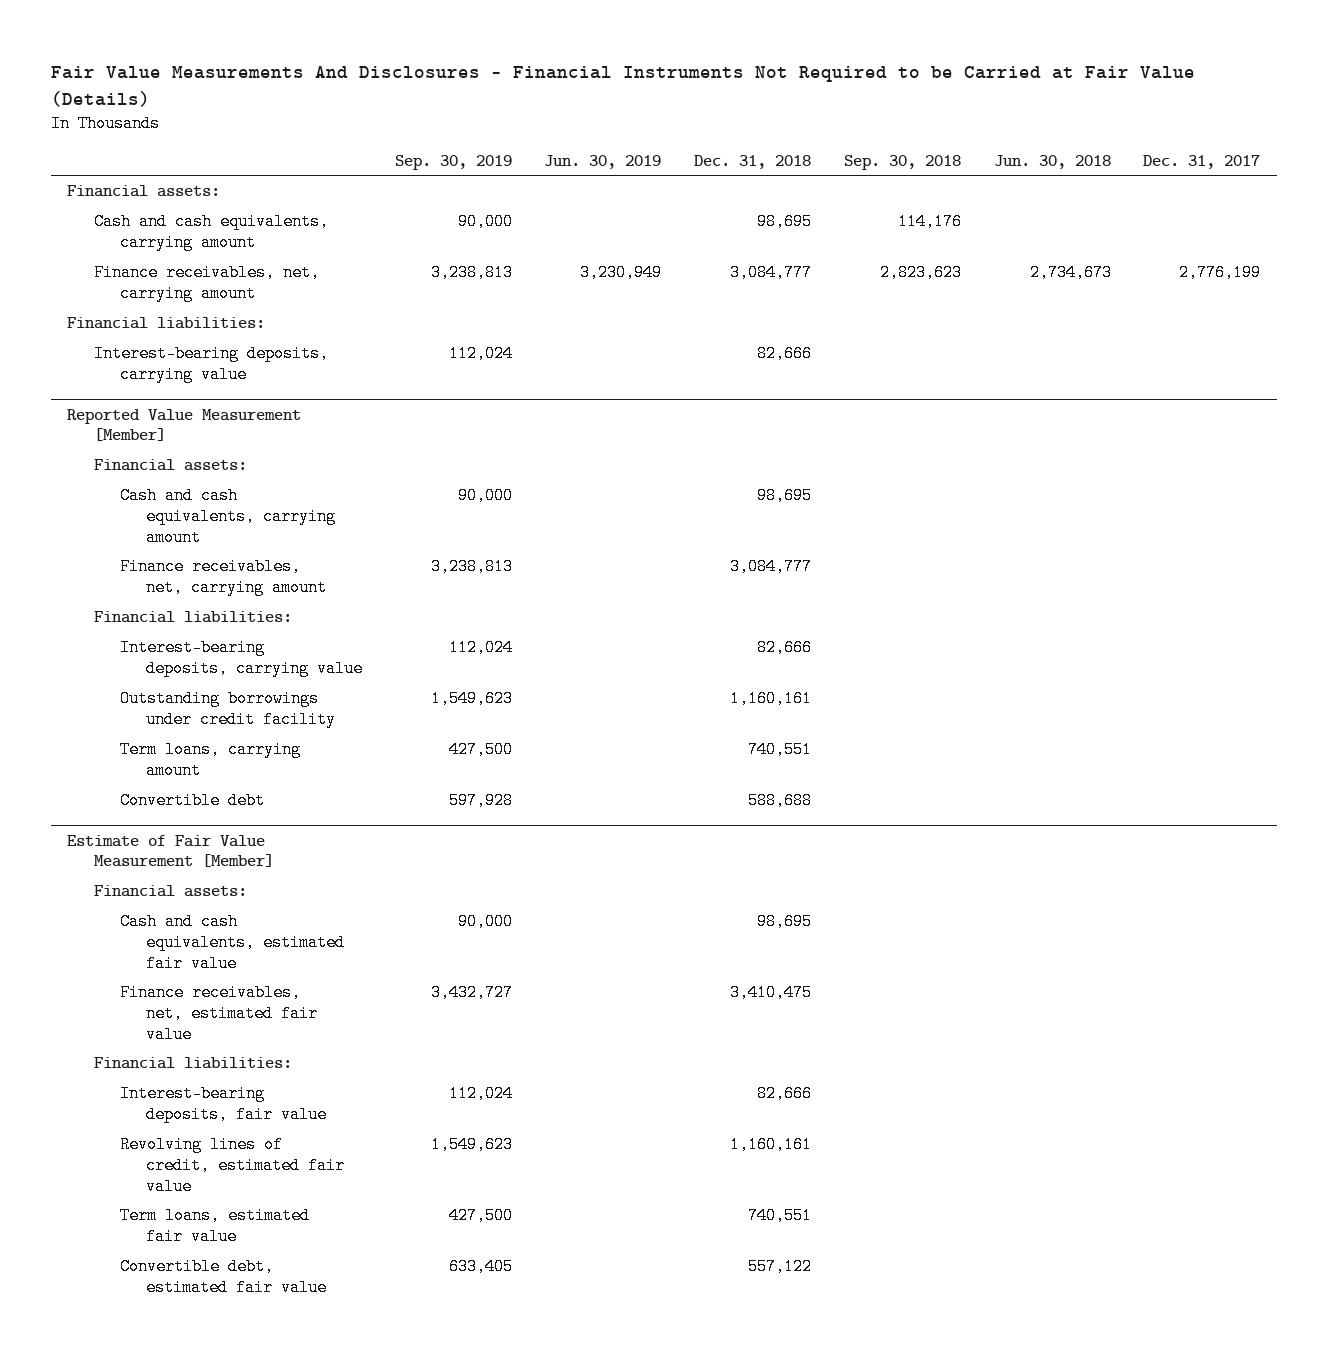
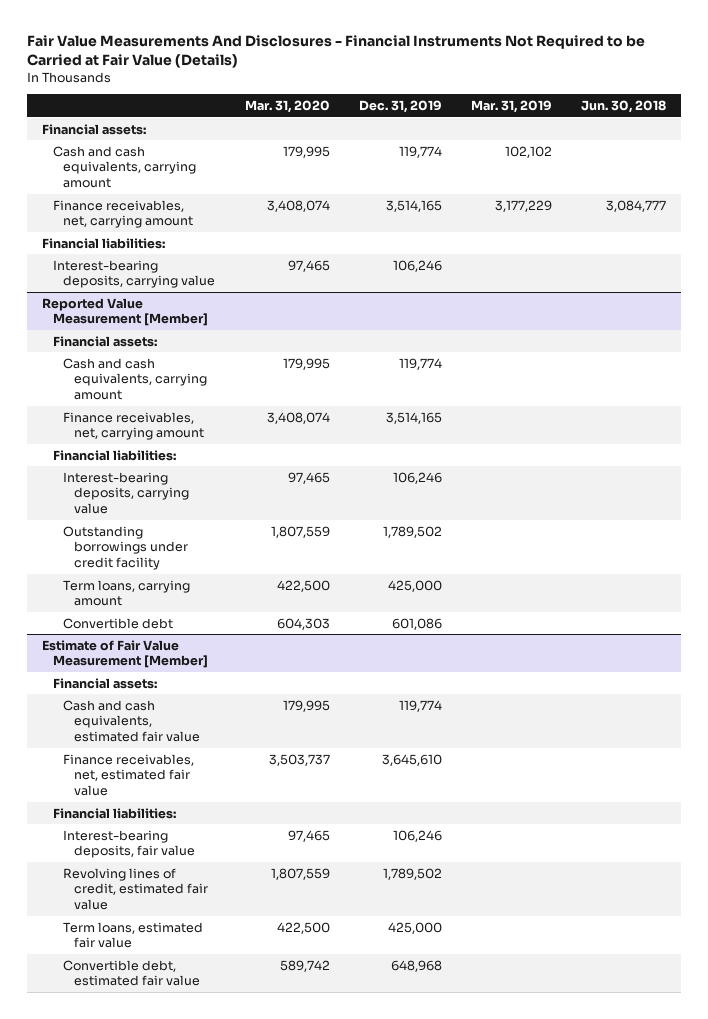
[394,154,512,170] Sep. 30, 2019 -> none
[544,154,662,169] Jun. 30, 2019 -> none
[694,154,812,169] Dec. 31, 2018 -> none
[843,154,961,170] Sep. 30, 2018 -> none
[1143,154,1261,169] Dec. 31, 2017 -> none
none -> [244,100,330,114] Mar. 31, 2020
none -> [358,100,442,114] Dec. 31, 2019
none -> [470,100,552,114] Mar. 31, 2019
[1029,264,1112,282] 2,734,673 -> [606,199,667,212] 3,084,777

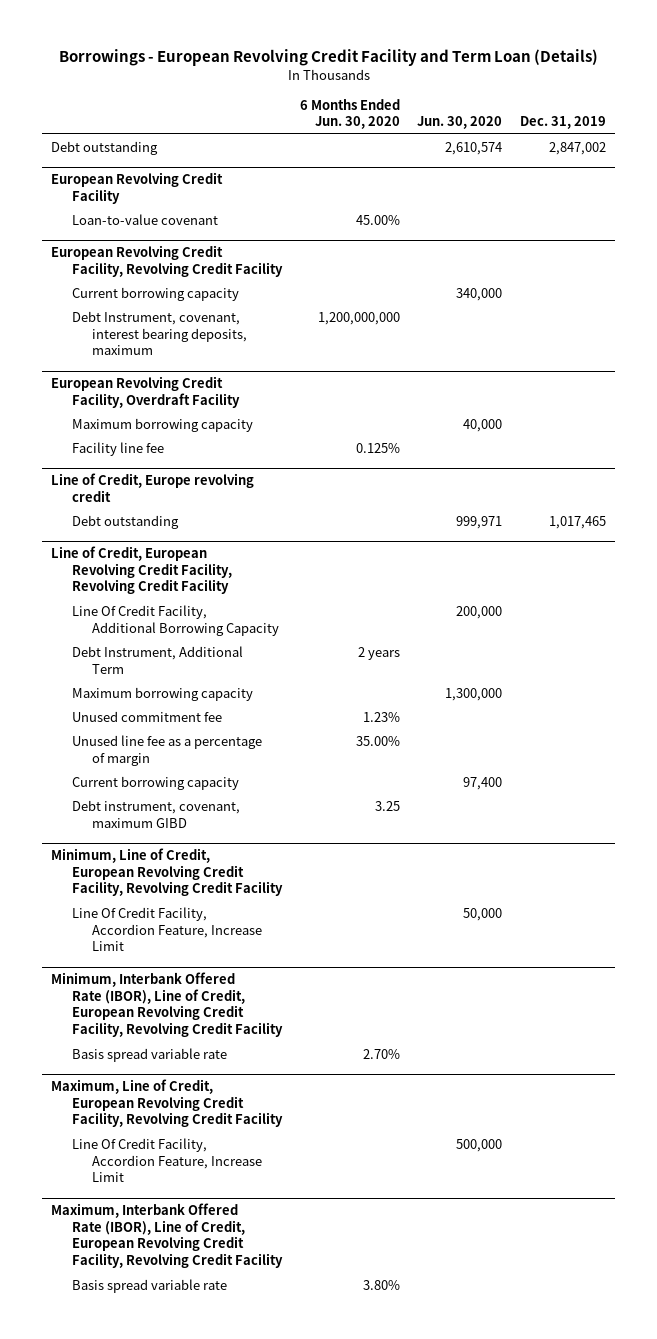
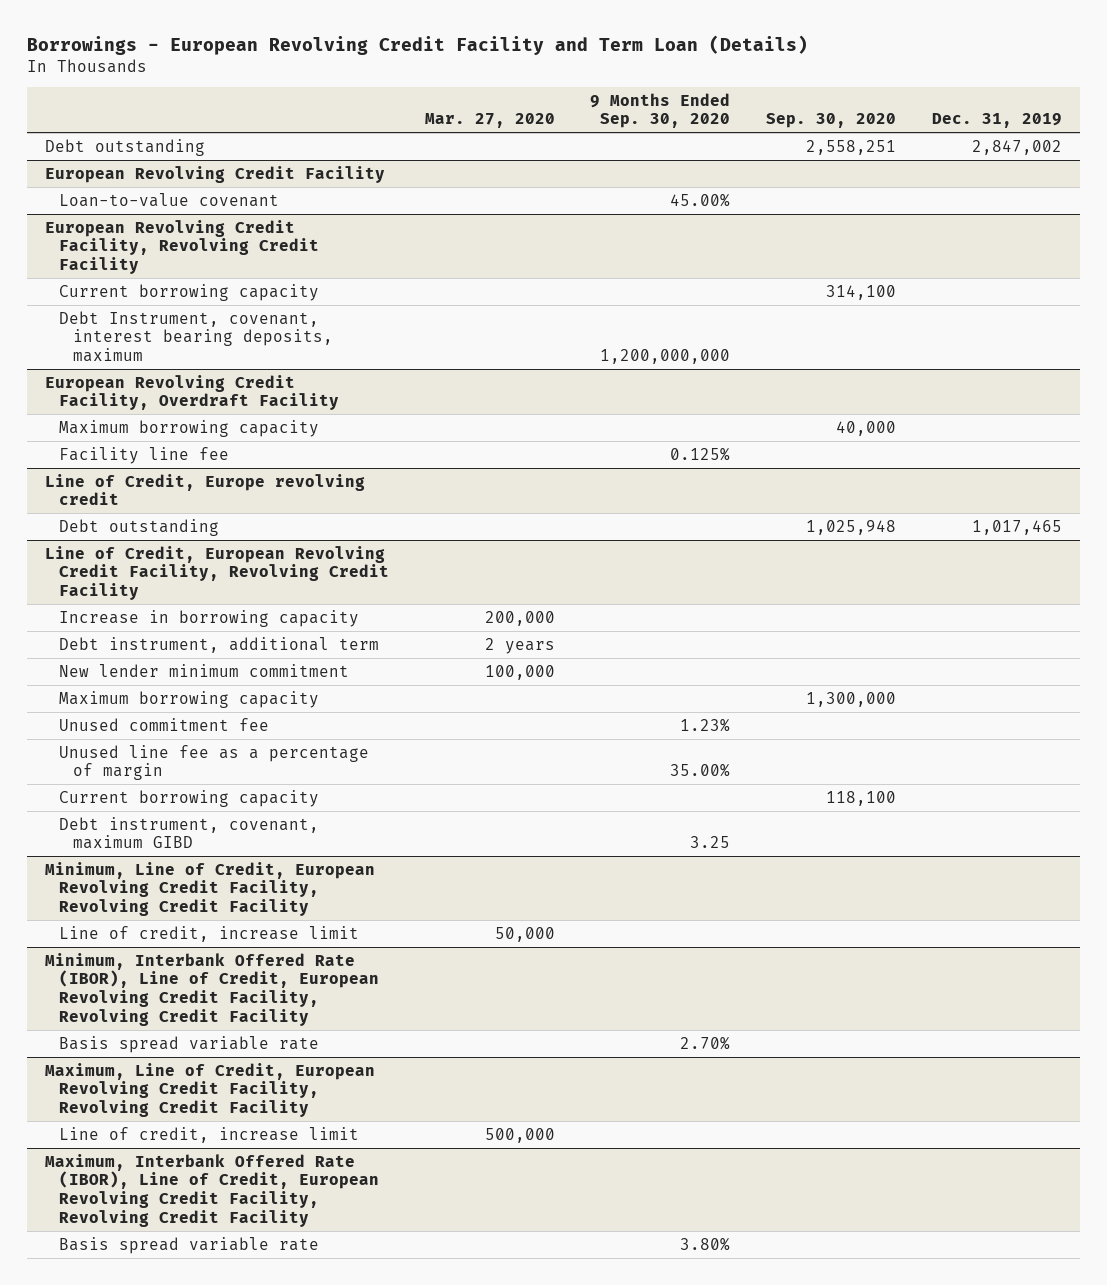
[299,98,400,130] 6 Months Ended Jun. 30, 2020 -> none
[417,116,503,130] Jun. 30, 2020 -> none
none -> [424,113,555,129] Mar. 27, 2020
none -> [590,92,731,129] 9 Months Ended Sep. 30, 2020
none -> [766,113,897,129] Sep. 30, 2020
[71,604,280,636] Line Of Credit Facility, Additional Borrowing Capacity -> [59,609,360,627] Increase in borrowing capacity
[71,645,243,674] Debt Instrument, Additional Term -> [59,636,380,653] Debt instrument, additional term
none -> [59,663,350,677] New lender minimum commitment
[71,906,263,952] Line Of Credit Facility, Accordion Feature, Increase Limit -> [59,925,360,942] Line of credit, increase limit
[71,1137,263,1183] Line Of Credit Facility, Accordion Feature, Increase Limit -> [59,1126,360,1143] Line of credit, increase limit

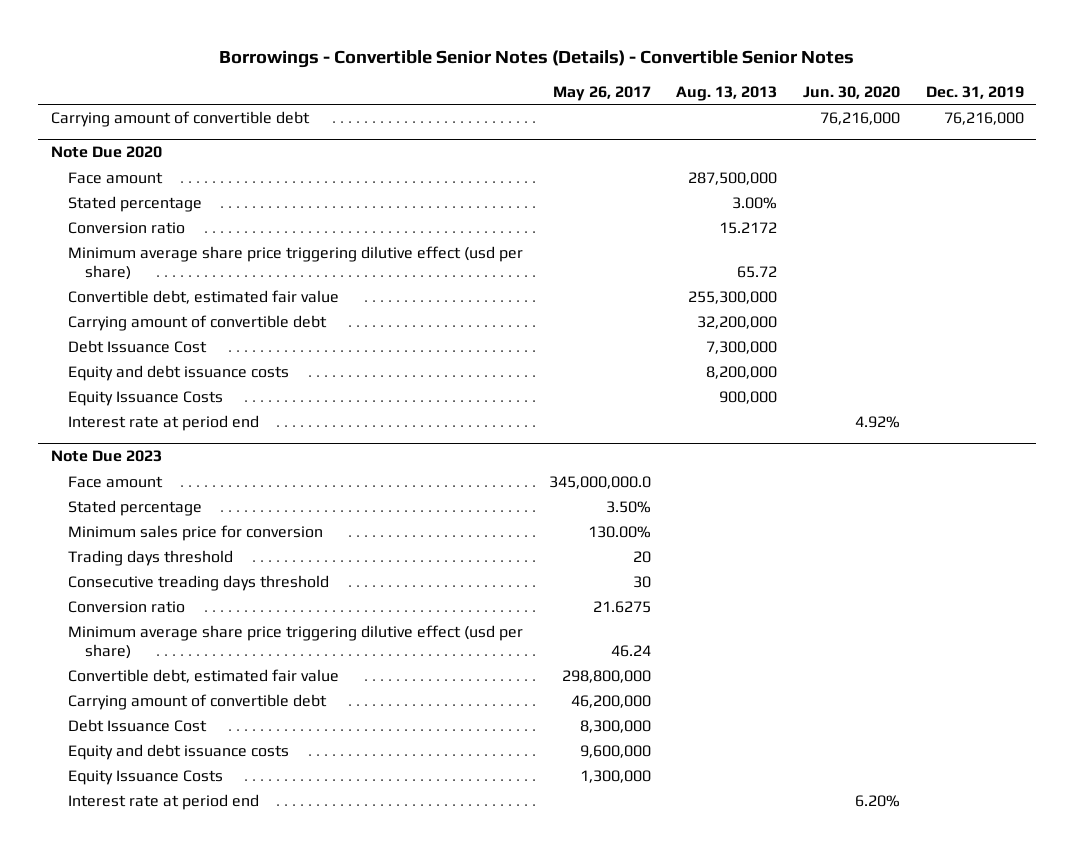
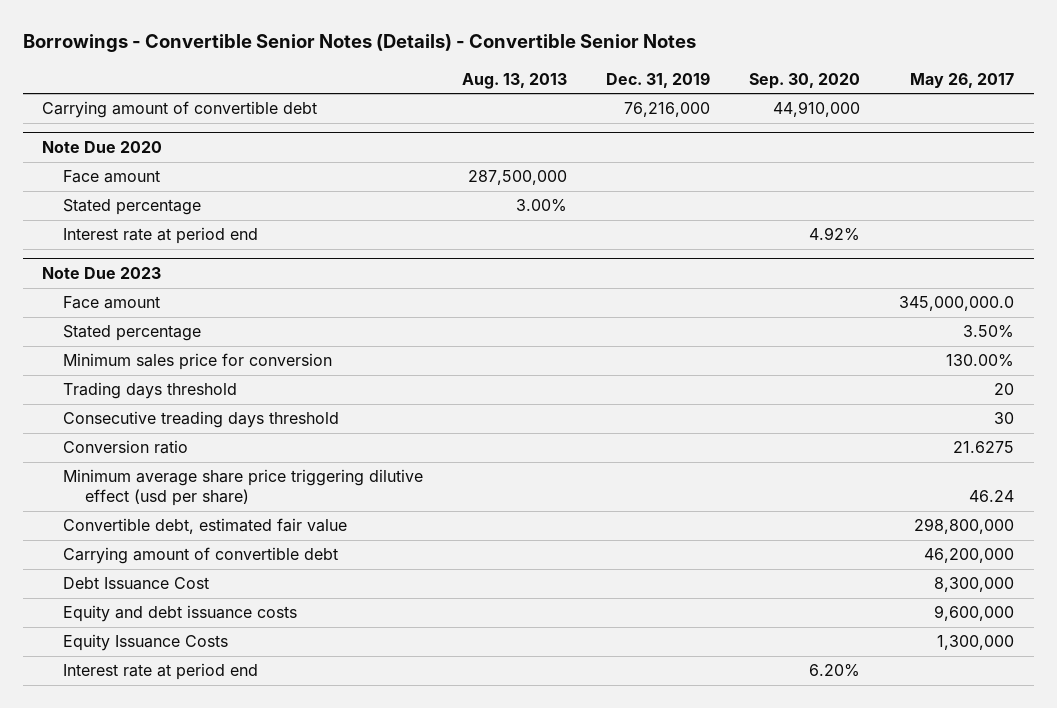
[802,85,900,99] Jun. 30, 2020 -> none
none -> [749,72,861,89] Sep. 30, 2020
[68,221,186,234] Conversion ratio -> none
[68,245,524,280] Minimum average share price triggering dilutive effect (usd per share) -> none
[68,289,340,304] Convertible debt, estimated fair value -> none
[68,314,328,331] Carrying amount of convertible debt -> none
[68,339,208,353] Debt Issuance Cost -> none
[68,364,290,381] Equity and debt issuance costs -> none
[68,390,224,406] Equity Issuance Costs -> none

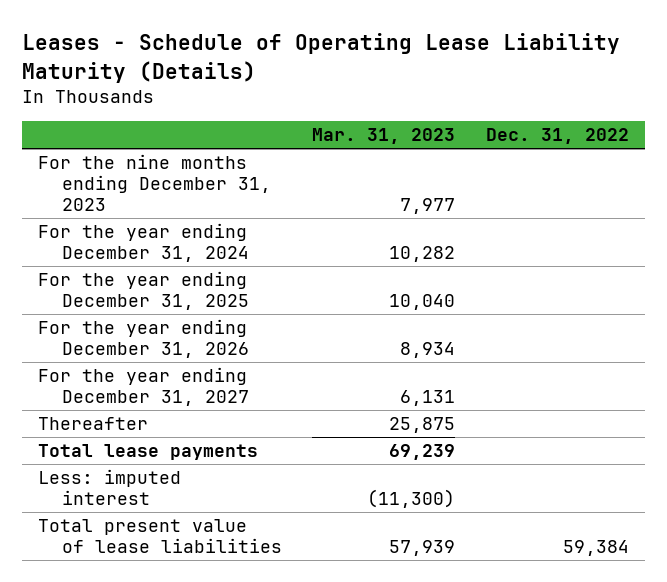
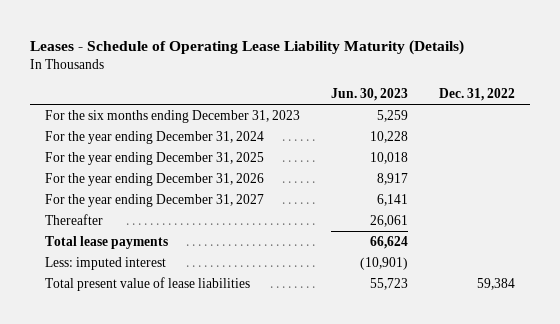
[312,128,456,145] Mar. 31, 2023 -> none
none -> [330,87,408,101] Jun. 30, 2023
[37,154,271,212] For the nine months ending December 31, 2023 -> [45,110,301,124] For the six months ending December 31, 2023

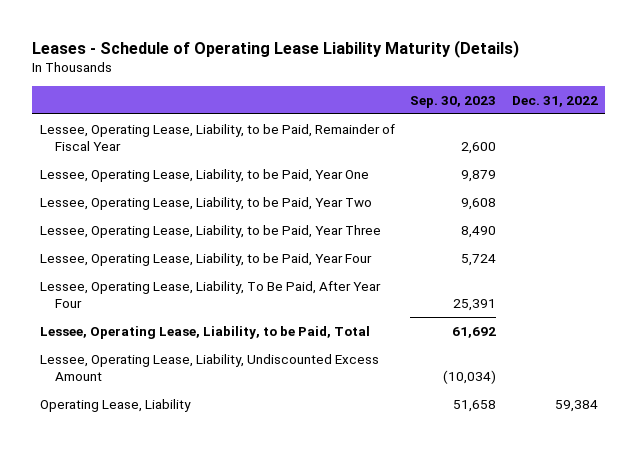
[330,87,408,101] Jun. 30, 2023 -> none
none -> [410,95,497,108] Sep. 30, 2023
[45,110,301,124] For the six months ending December 31, 2023 -> [40,123,396,151] Lessee, Operating Lease, Liability, to be Paid, Remainder of Fiscal Year
[45,131,265,145] For the year ending December 31, 2024 -> [40,168,370,182] Lessee, Operating Lease, Liability, to be Paid, Year One
[45,152,265,166] For the year ending December 31, 2025 -> [40,196,373,210] Lessee, Operating Lease, Liability, to be Paid, Year Two
[45,173,265,187] For the year ending December 31, 2026 -> [40,224,382,238] Lessee, Operating Lease, Liability, to be Paid, Year Three
[45,194,265,208] For the year ending December 31, 2027 -> [40,252,373,266] Lessee, Operating Lease, Liability, to be Paid, Year Four
[45,214,104,226] Thereafter -> [40,280,382,308] Lessee, Operating Lease, Liability, To Be Paid, After Year Four
[45,236,169,250] Total lease payments -> [40,325,371,339] Lessee, Operating Lease, Liability, to be Paid, Total
[45,257,167,271] Less: imputed interest -> [40,353,380,381] Lessee, Operating Lease, Liability, Undiscounted Excess Amount
[45,277,251,292] Total present value of lease liabilities -> [40,398,192,412] Operating Lease, Liability

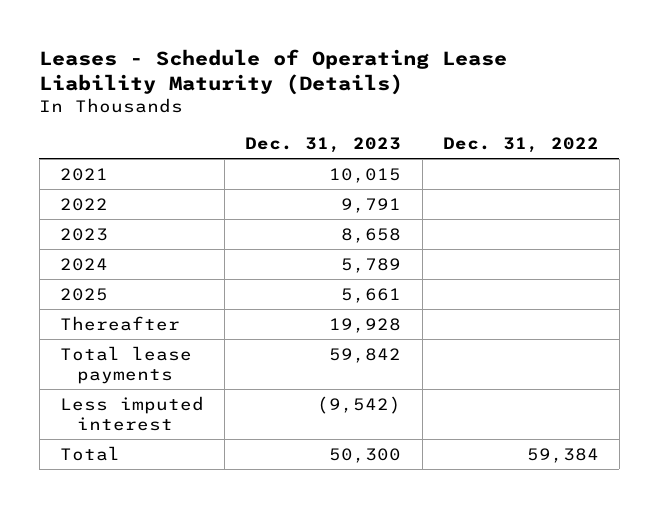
[410,95,497,108] Sep. 30, 2023 -> none
none -> [245,137,402,154] Dec. 31, 2023
[40,123,396,151] Lessee, Operating Lease, Liability, to be Paid, Remainder of Fiscal Year -> none
[40,280,382,308] Lessee, Operating Lease, Liability, To Be Paid, After Year Four -> none
[40,168,370,182] Lessee, Operating Lease, Liability, to be Paid, Year One -> [59,167,108,181] 2021
[40,196,373,210] Lessee, Operating Lease, Liability, to be Paid, Year Two -> [59,197,108,211] 2022
[40,224,382,238] Lessee, Operating Lease, Liability, to be Paid, Year Three -> [59,227,108,241] 2023
[40,252,373,266] Lessee, Operating Lease, Liability, to be Paid, Year Four -> [59,257,108,271] 2024
none -> [59,287,108,301] 2025
none -> [59,315,180,331] Thereafter
[40,325,371,339] Lessee, Operating Lease, Liability, to be Paid, Total -> [59,345,192,384] Total lease payments
[40,353,380,381] Lessee, Operating Lease, Liability, Undiscounted Excess Amount -> [59,395,204,431] Less imputed interest
[40,398,192,412] Operating Lease, Liability -> [59,445,120,461] Total

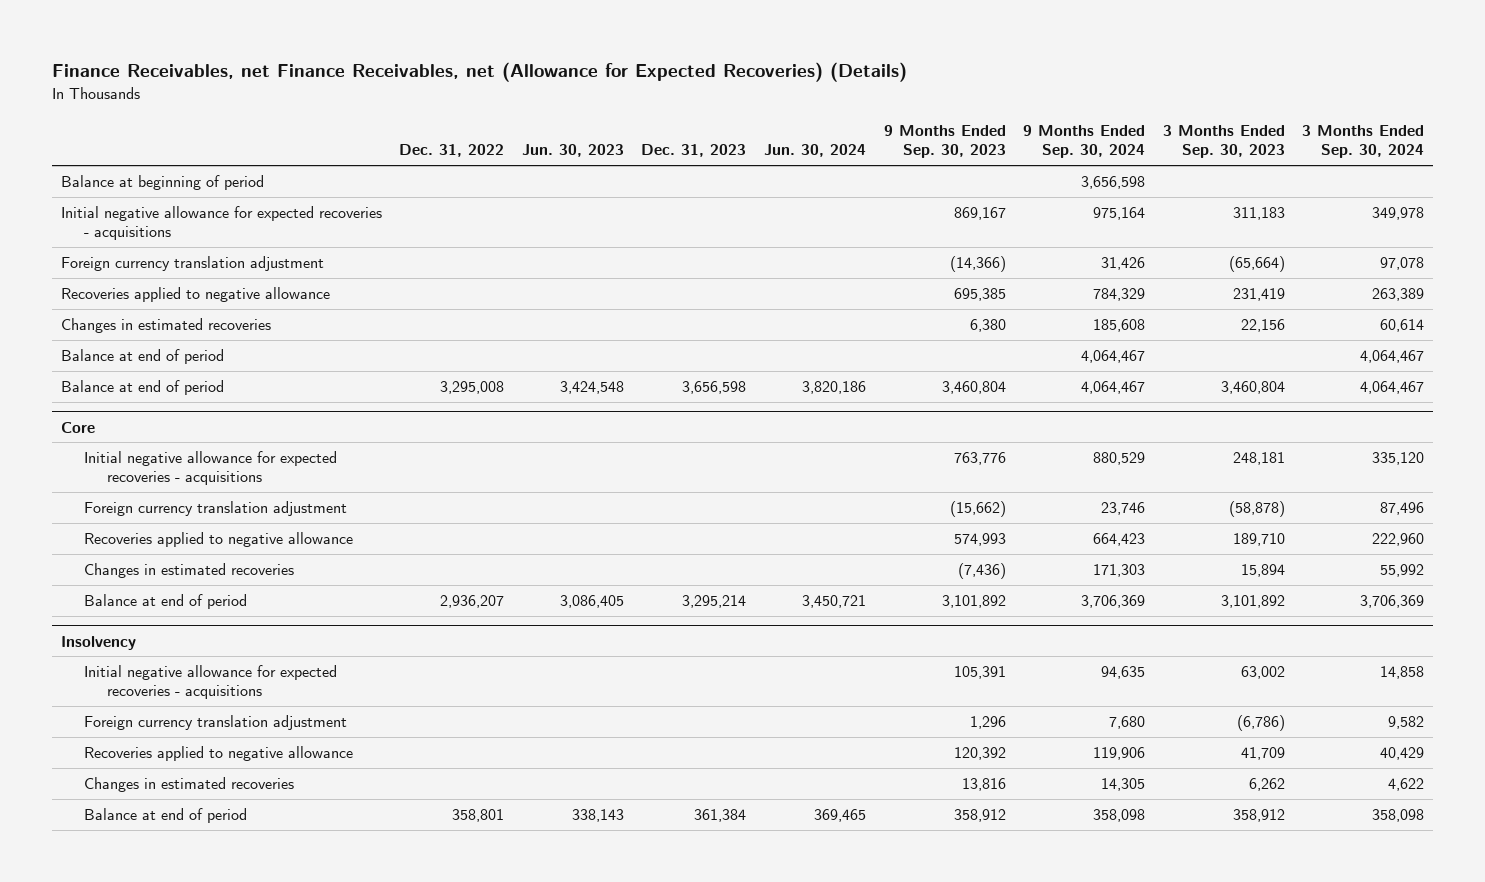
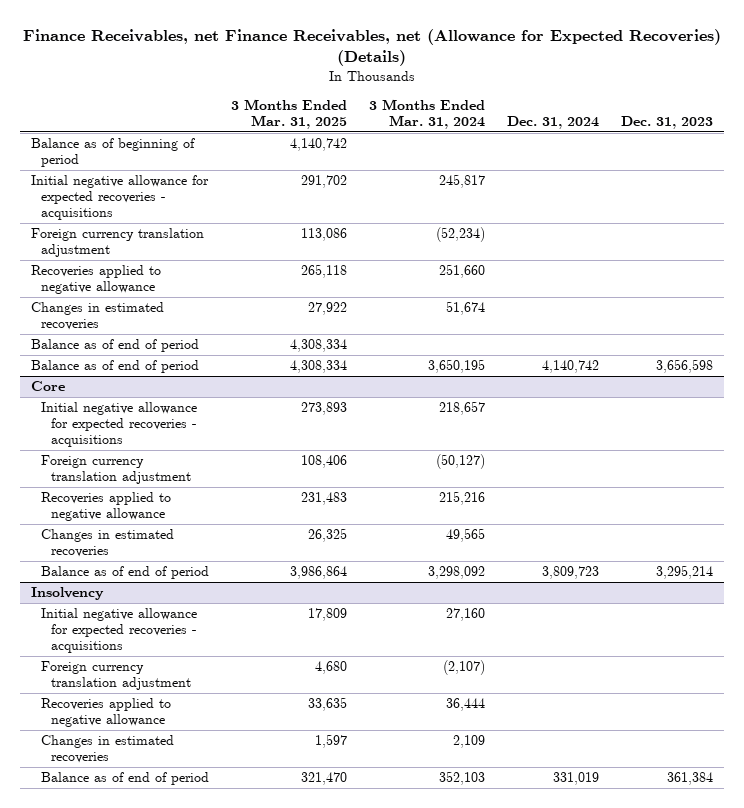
[399,144,505,158] Dec. 31, 2022 -> none
[521,144,624,158] Jun. 30, 2023 -> none
[764,144,867,158] Jun. 30, 2024 -> none
[883,125,1006,159] 9 Months Ended Sep. 30, 2023 -> none
[1023,125,1146,159] 9 Months Ended Sep. 30, 2024 -> none
[1162,125,1285,159] 3 Months Ended Sep. 30, 2023 -> none
[1302,125,1425,159] 3 Months Ended Sep. 30, 2024 -> none
none -> [230,98,347,129] 3 Months Ended Mar. 31, 2025
none -> [368,98,485,129] 3 Months Ended Mar. 31, 2024
none -> [506,115,599,129] Dec. 31, 2024
[60,175,264,191] Balance at beginning of period -> [31,138,196,168] Balance as of beginning of period
[60,349,224,365] Balance at end of period -> [31,339,200,353] Balance as of end of period
[60,380,224,396] Balance at end of period -> [31,360,200,374] Balance as of end of period
[83,594,247,610] Balance at end of period -> [40,566,209,580] Balance as of end of period
[83,808,247,824] Balance at end of period -> [40,772,209,786] Balance as of end of period

